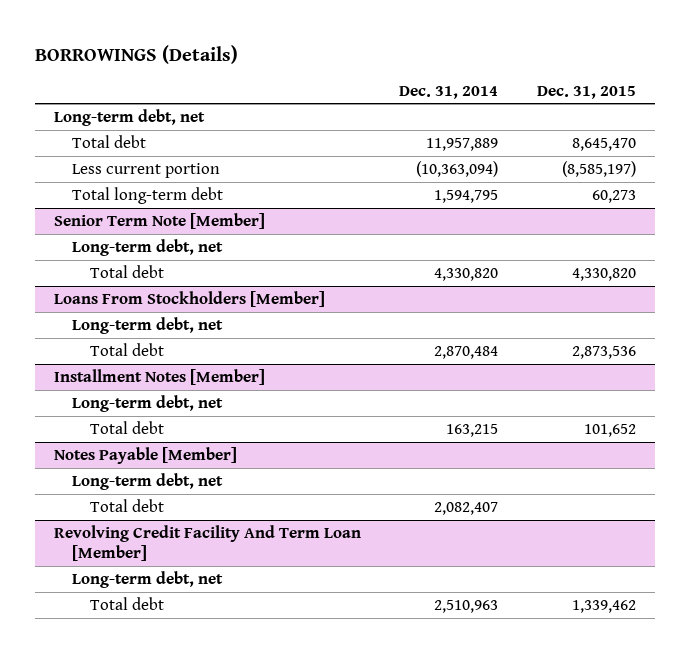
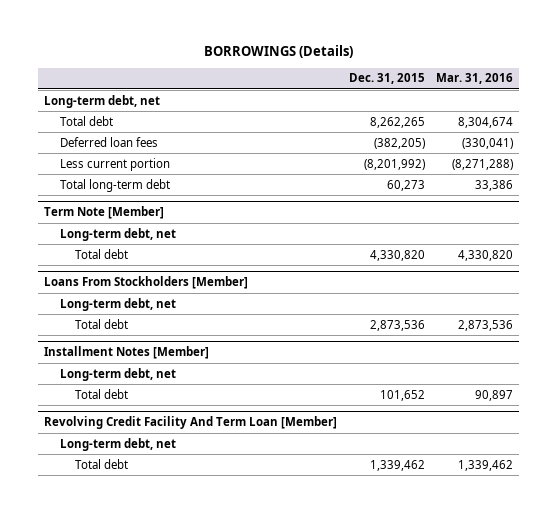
[399,85,499,99] Dec. 31, 2014 -> none
none -> [436,73,514,85] Mar. 31, 2016
[571,137,636,151] 8,645,470 -> [369,116,425,128] 8,262,265
none -> [59,136,158,147] Deferred loan fees
[561,160,636,177] (8,585,197) -> [363,158,425,170] (8,201,992)
[53,212,265,229] Senior Term Note [Member] -> [44,206,165,220] Term Note [Member]
[53,446,237,464] Notes Payable [Member] -> none
[72,472,224,490] Long-term debt, net -> none
[90,498,165,512] Total debt -> none

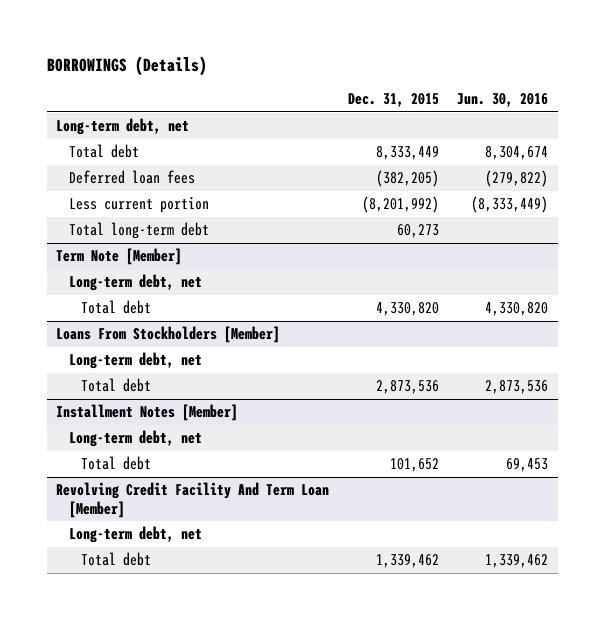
[436,73,514,85] Mar. 31, 2016 -> none
none -> [457,93,549,108] Jun. 30, 2016
[369,116,425,128] 8,262,265 -> [375,146,439,161] 8,333,449

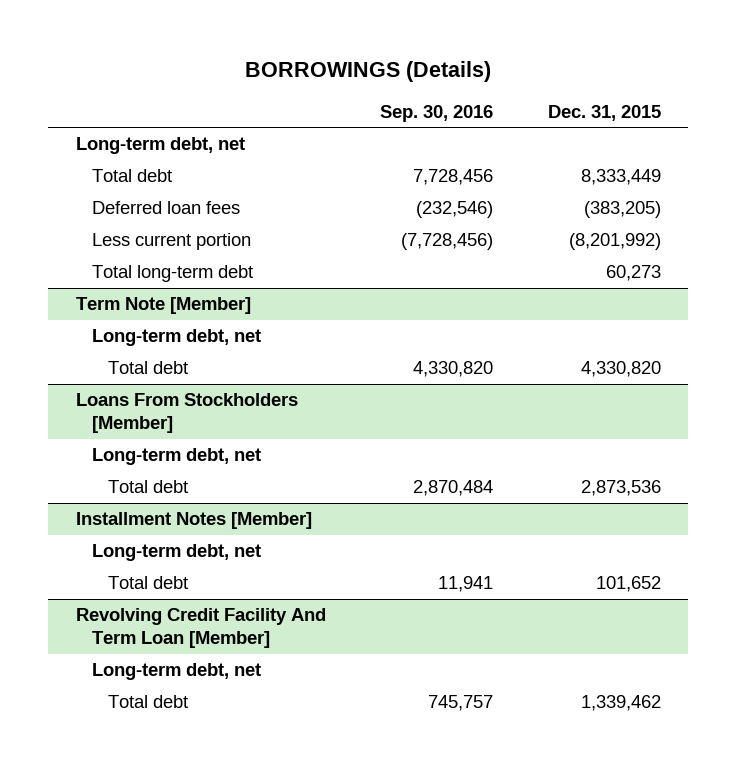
[457,93,549,108] Jun. 30, 2016 -> none
none -> [380,104,494,122] Sep. 30, 2016
[375,170,439,188] (382,205) -> [583,201,661,219] (383,205)

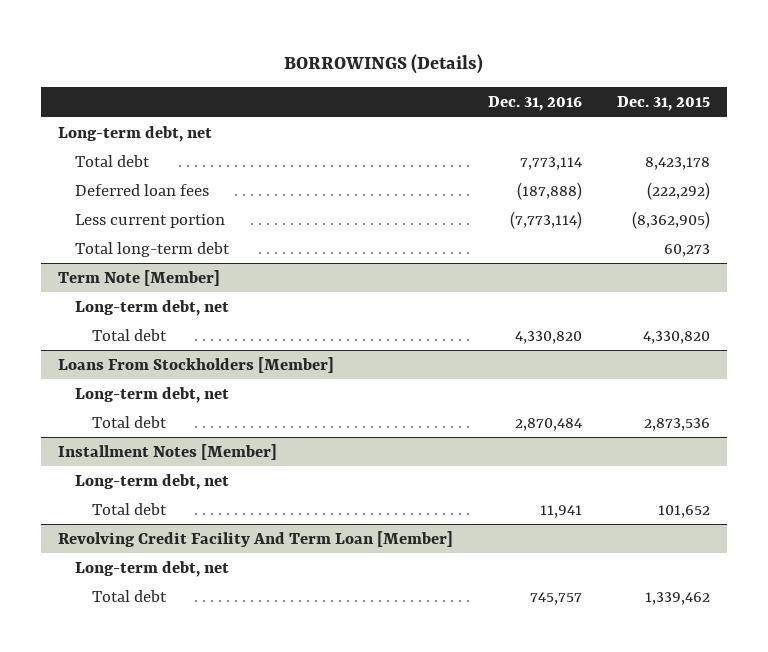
[380,104,494,122] Sep. 30, 2016 -> none
none -> [487,96,582,112] Dec. 31, 2016
[580,169,661,186] 8,333,449 -> [644,156,710,170] 8,423,178
[583,201,661,219] (383,205) -> [646,181,710,200] (222,292)
[568,233,661,251] (8,201,992) -> [631,210,710,229] (8,362,905)

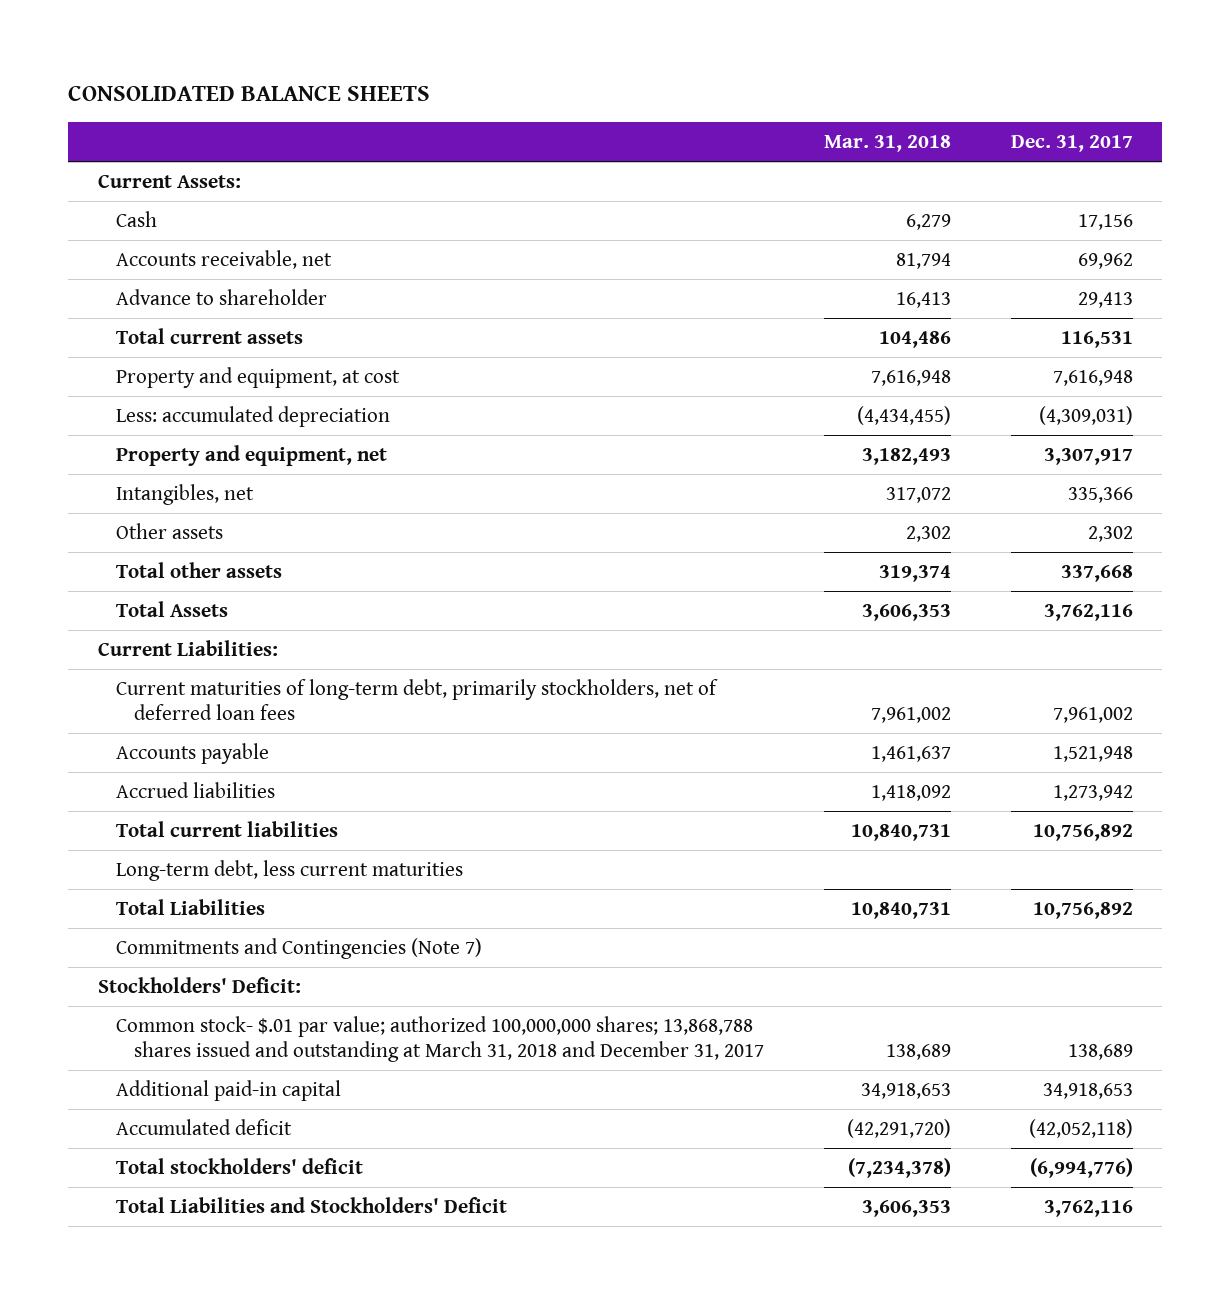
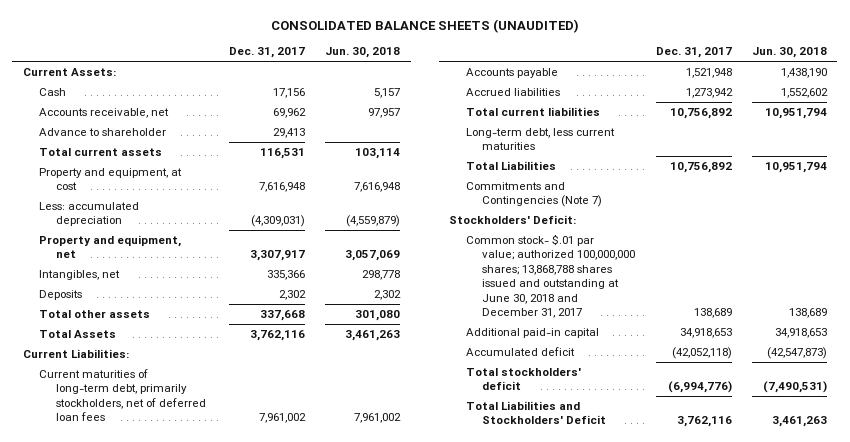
[67,85,430,101] CONSOLIDATED BALANCE SHEETS -> [270,18,579,33] CONSOLIDATED BALANCE SHEETS (UNAUDITED)
[823,134,951,152] Mar. 31, 2018 -> none
none -> [325,47,401,59] Jun. 30, 2018
[115,523,223,540] Other assets -> [39,289,83,300] Deposits
[115,1016,765,1063] Common stock- $.01 par value; authorized 100,000,000 shares; 13,868,788 shares issued and outstanding at March 31, 2018 and December 31, 2017 -> [465,233,636,319] Common stock- $.01 par value; authorized 100,000,000 shares; 13,868,788 shares issued and outstanding at June 30, 2018 and December 31, 2017

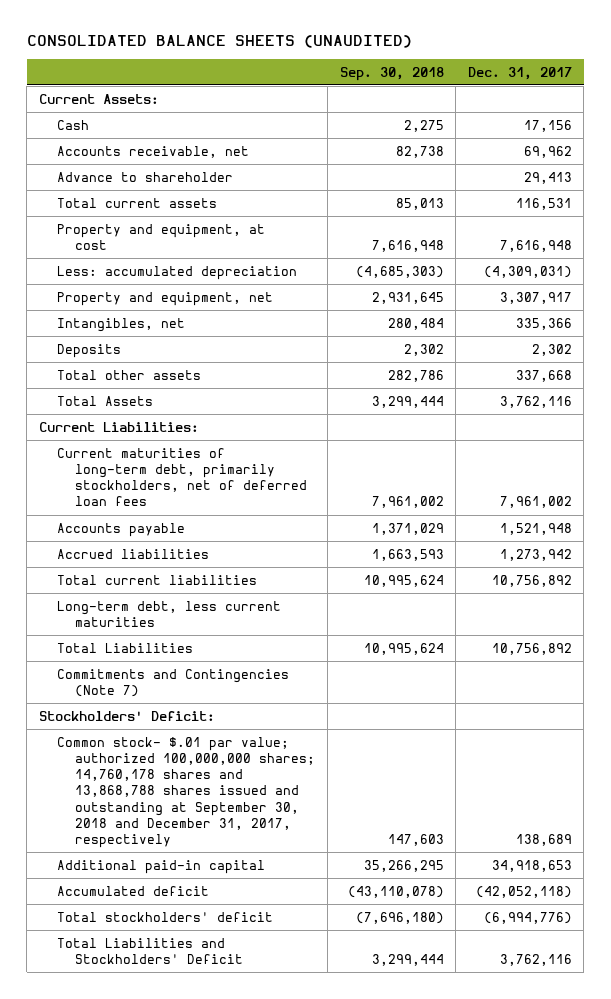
[325,47,401,59] Jun. 30, 2018 -> none
none -> [339,66,444,81] Sep. 30, 2018
[465,233,636,319] Common stock- $.01 par value; authorized 100,000,000 shares; 13,868,788 shares issued and outstanding at June 30, 2018 and December 31, 2017 -> [57,736,316,848] Common stock- $.01 par value; authorized 100,000,000 shares; 14,760,178 shares and 13,868,788 shares issued and outstanding at September 30, 2018 and December 31, 2017, respectively

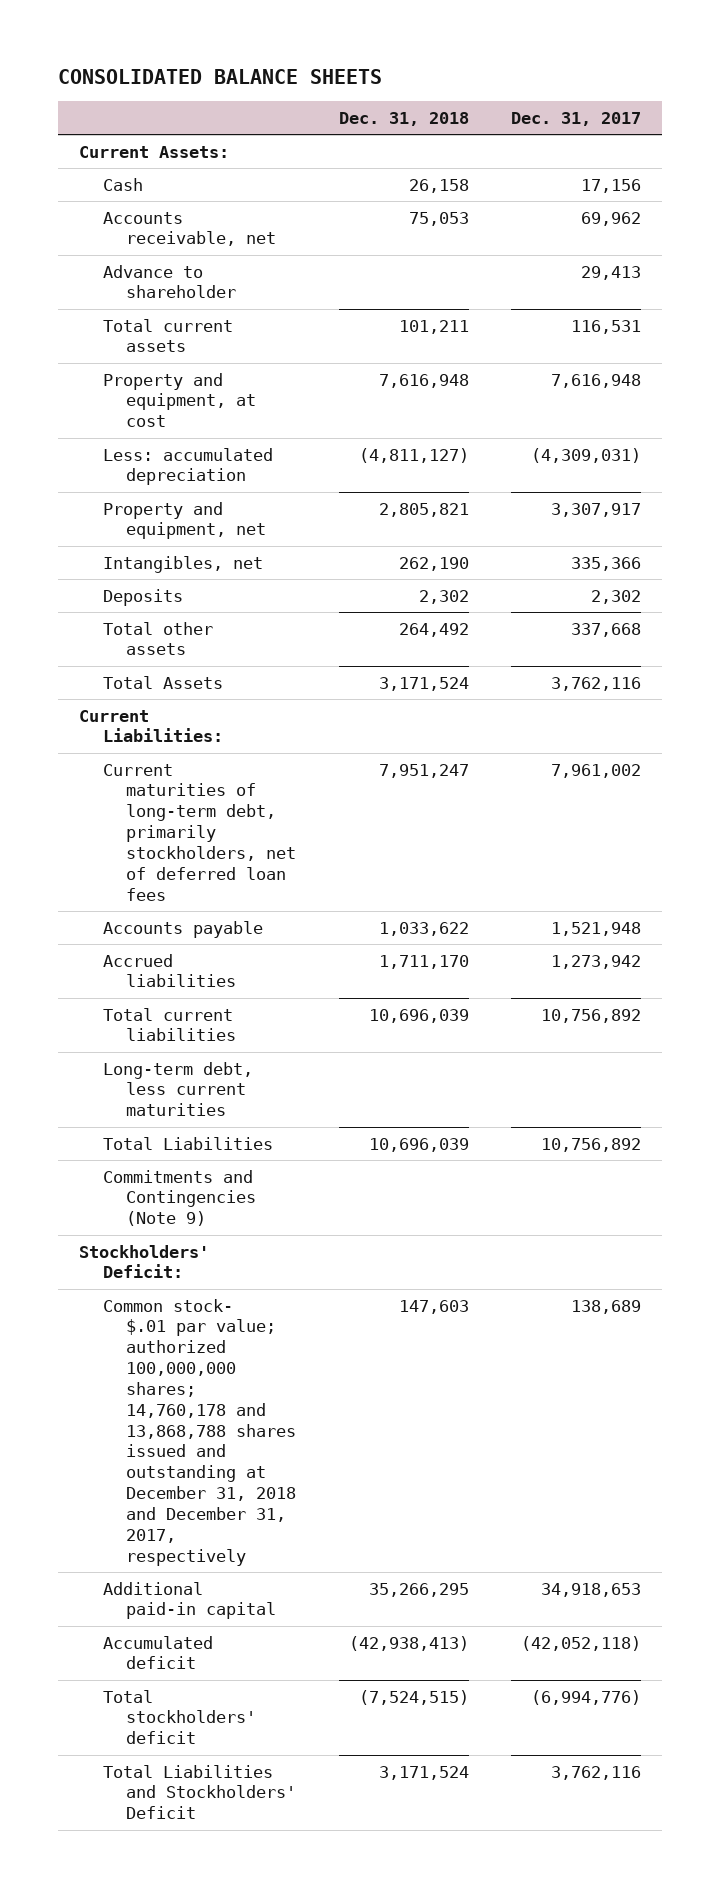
[26,35,412,49] CONSOLIDATED BALANCE SHEETS (UNAUDITED) -> [58,69,383,85] CONSOLIDATED BALANCE SHEETS
[339,66,444,81] Sep. 30, 2018 -> none
none -> [338,111,469,126] Dec. 31, 2018
[57,668,290,697] Commitments and Contingencies (Note 7) -> [102,1169,257,1227] Commitments and Contingencies (Note 9)
[57,736,316,848] Common stock- $.01 par value; authorized 100,000,000 shares; 14,760,178 shares and 13,868,788 shares issued and outstanding at September 30, 2018 and December 31, 2017, respectively -> [102,1298,297,1566] Common stock- $.01 par value; authorized 100,000,000 shares; 14,760,178 and 13,868,788 shares issued and outstanding at December 31, 2018 and December 31, 2017, respectively

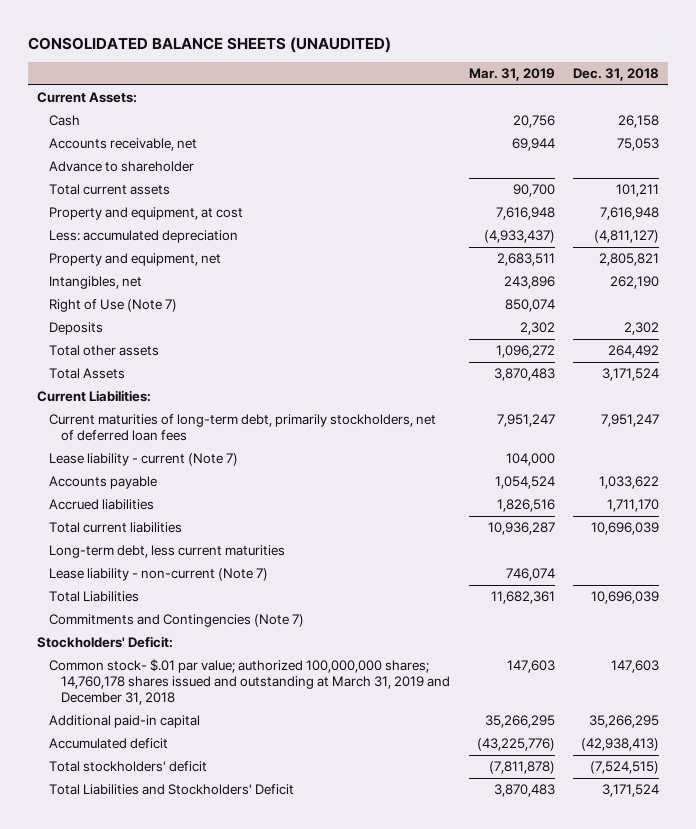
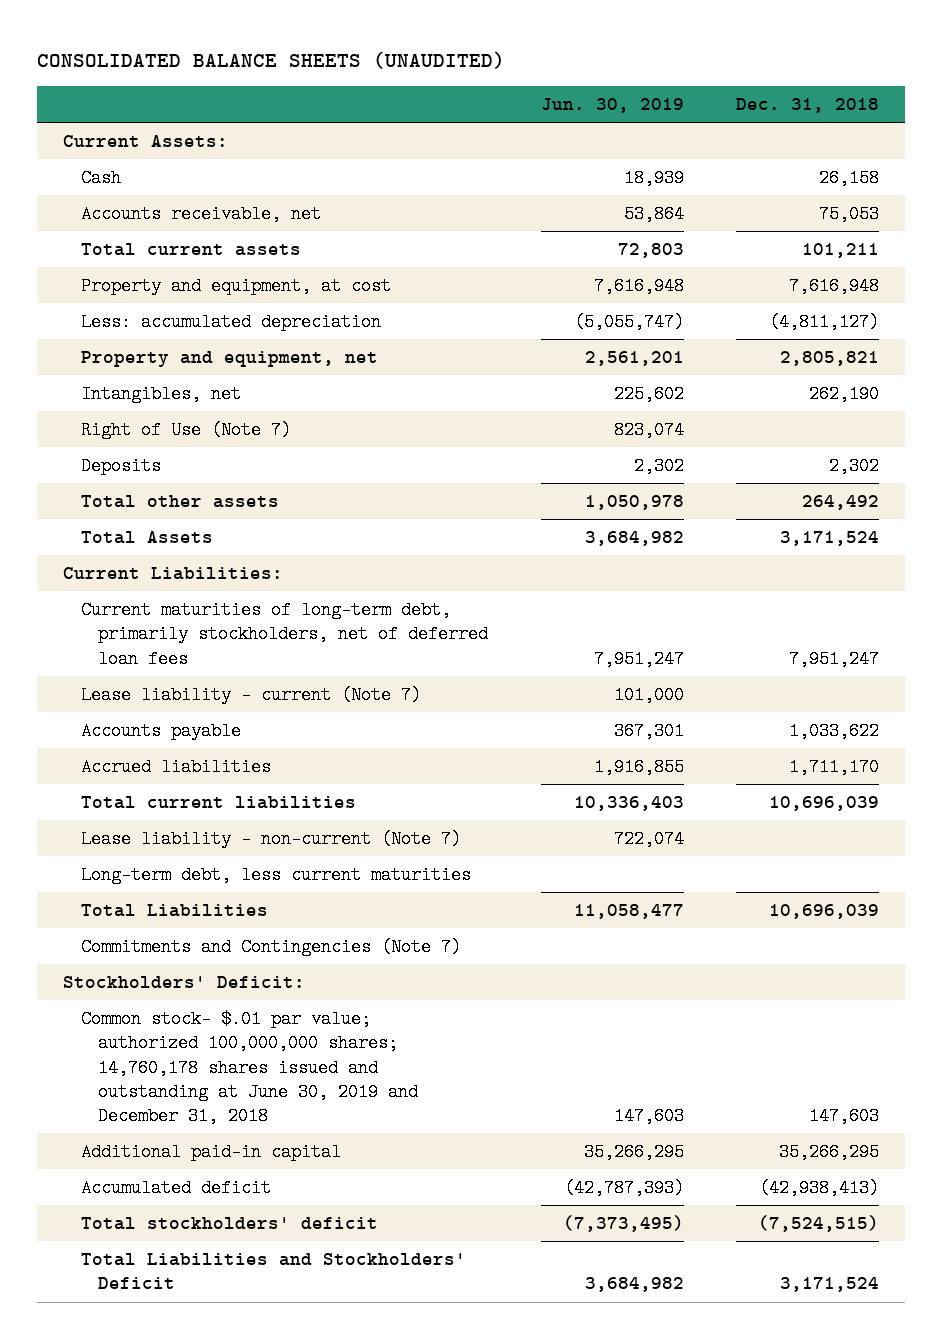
[468,68,555,82] Mar. 31, 2019 -> none
none -> [540,98,684,114] Jun. 30, 2019
[49,161,195,173] Advance to shareholder -> none
[49,545,286,559] Long-term debt, less current maturities -> [80,866,471,885] Long-term debt, less current maturities
[49,659,451,706] Common stock- $.01 par value; authorized 100,000,000 shares; 14,760,178 shares issued and outstanding at March 31, 2019 and December 31, 2018 -> [80,1010,419,1126] Common stock- $.01 par value; authorized 100,000,000 shares; 14,760,178 shares issued and outstanding at June 30, 2019 and December 31, 2018

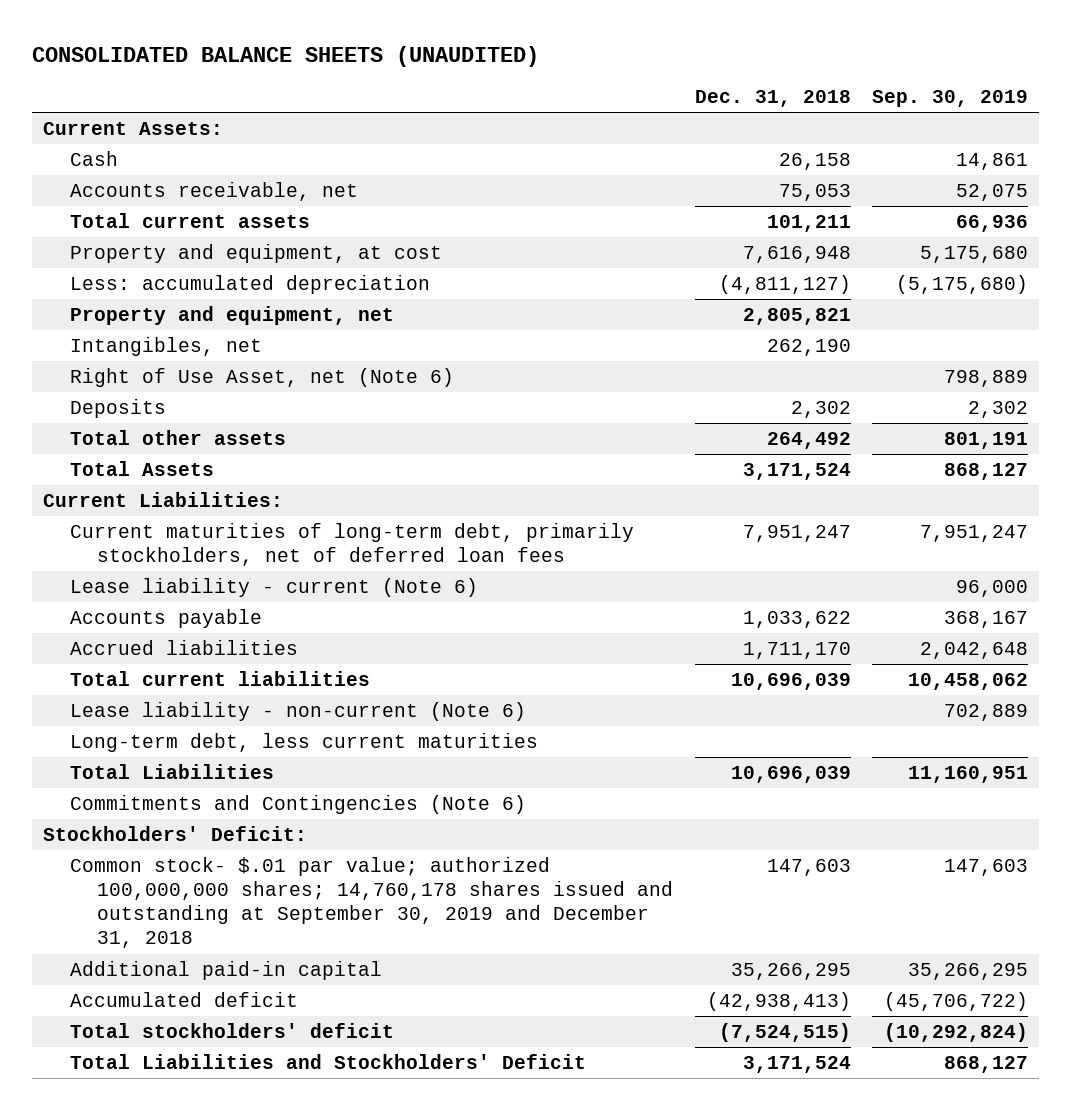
[540,98,684,114] Jun. 30, 2019 -> none
none -> [872,90,1029,108] Sep. 30, 2019
[80,421,291,440] Right of Use (Note 7) -> [69,367,454,387] Right of Use Asset, net (Note 6)
[80,686,421,705] Lease liability - current (Note 7) -> [69,577,478,597] Lease liability - current (Note 6)
[80,830,461,849] Lease liability - non-current (Note 7) -> [69,701,526,721] Lease liability - non-current (Note 6)
[80,938,461,957] Commitments and Contingencies (Note 7) -> [69,794,526,814] Commitments and Contingencies (Note 6)
[80,1010,419,1126] Common stock- $.01 par value; authorized 100,000,000 shares; 14,760,178 shares issued and outstanding at June 30, 2019 and December 31, 2018 -> [69,856,673,949] Common stock- $.01 par value; authorized 100,000,000 shares; 14,760,178 shares issued and outstanding at September 30, 2019 and December 31, 2018

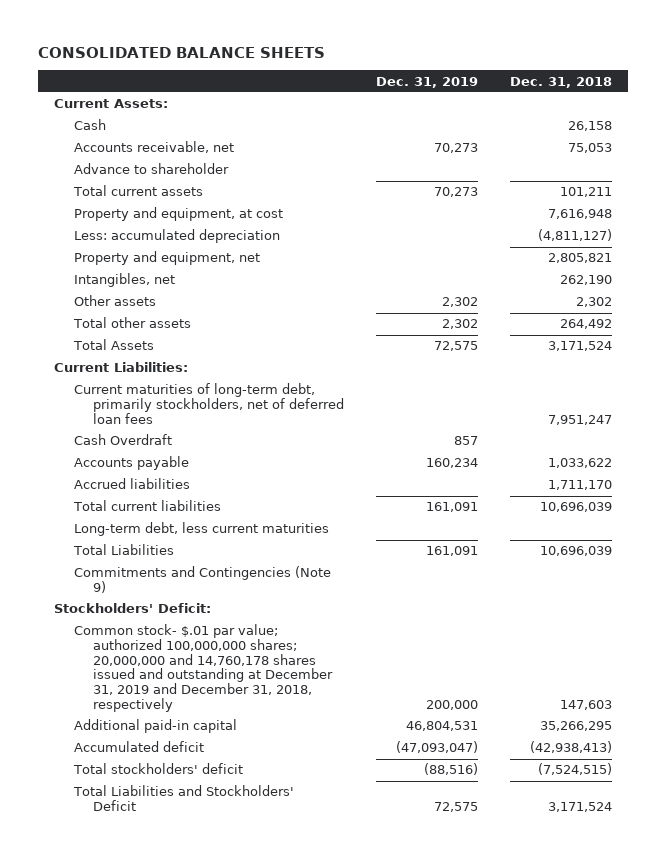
[31,45,539,67] CONSOLIDATED BALANCE SHEETS (UNAUDITED) -> [38,46,326,58] CONSOLIDATED BALANCE SHEETS
[872,90,1029,108] Sep. 30, 2019 -> none
none -> [375,76,478,88] Dec. 31, 2019
none -> [73,163,229,175] Advance to shareholder
[69,367,454,387] Right of Use Asset, net (Note 6) -> none
[69,398,166,418] Deposits -> [73,295,156,307] Other assets
[69,577,478,597] Lease liability - current (Note 6) -> none
none -> [73,434,172,446] Cash Overdraft
[69,701,526,721] Lease liability - non-current (Note 6) -> none
[69,794,526,814] Commitments and Contingencies (Note 6) -> [73,566,331,593] Commitments and Contingencies (Note 9)
[69,856,673,949] Common stock- $.01 par value; authorized 100,000,000 shares; 14,760,178 shares issued and outstanding at September 30, 2019 and December 31, 2018 -> [73,624,333,712] Common stock- $.01 par value; authorized 100,000,000 shares; 20,000,000 and 14,760,178 shares issued and outstanding at December 31, 2019 and December 31, 2018, respectively

